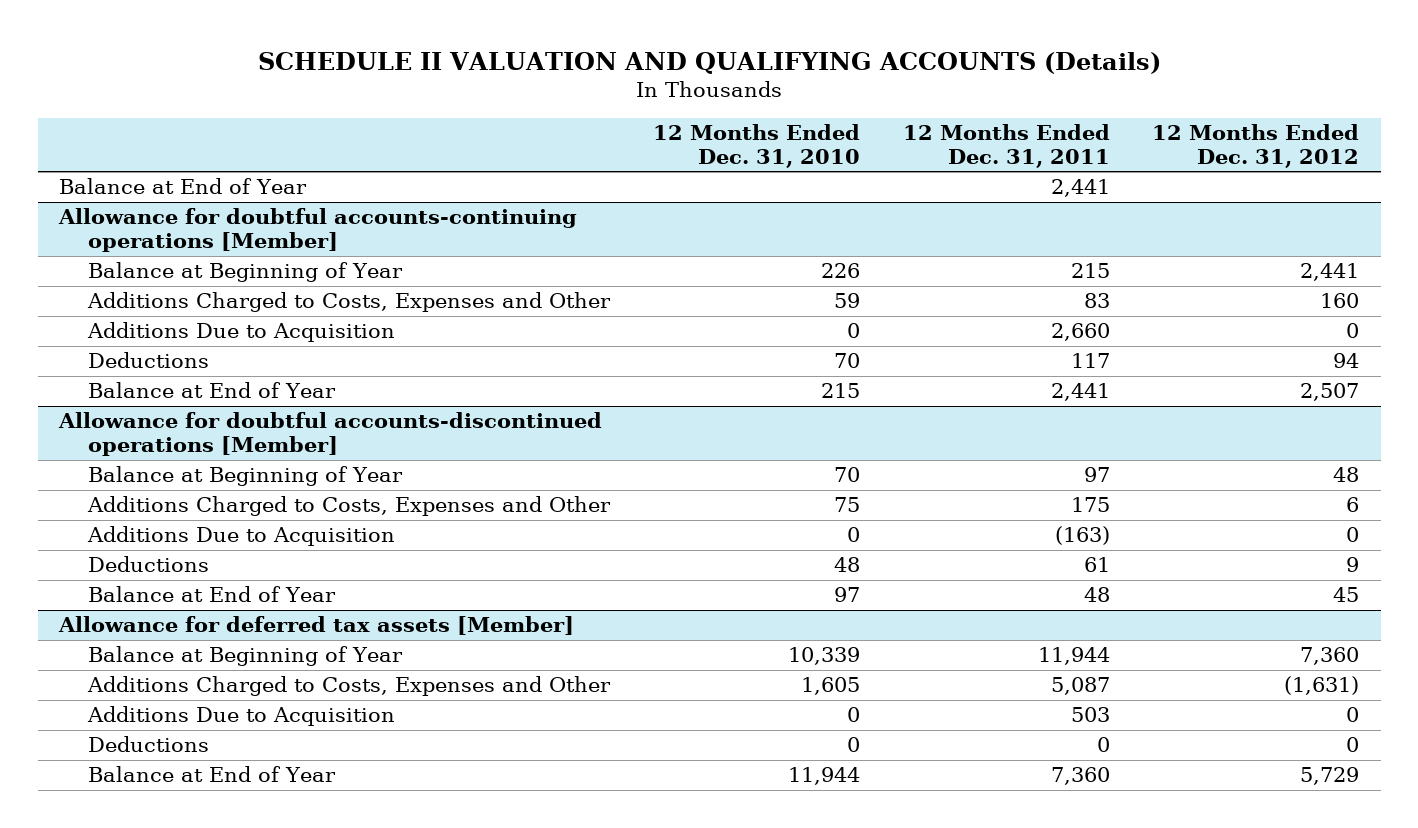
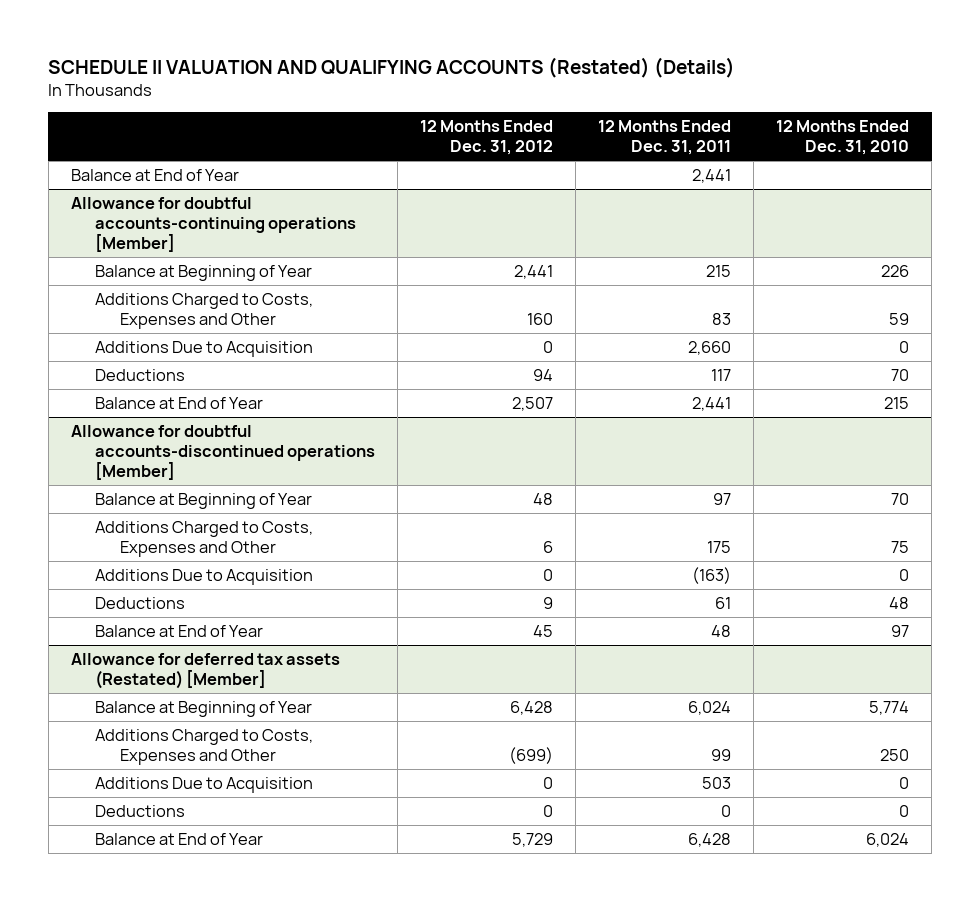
[258,51,1162,74] SCHEDULE II VALUATION AND QUALIFYING ACCOUNTS (Details) -> [48,56,736,78] SCHEDULE II VALUATION AND QUALIFYING ACCOUNTS (Restated) (Details)
[58,616,575,636] Allowance for deferred tax assets [Member] -> [70,652,340,689] Allowance for deferred tax assets (Restated) [Member]
[787,647,860,666] 10,339 -> [869,700,910,715] 5,774
[1037,647,1110,666] 11,944 -> [688,700,732,715] 6,024
[1300,647,1360,666] 7,360 -> [510,700,554,715] 6,428
[800,677,860,696] 1,605 -> [880,748,910,761] 250
[1050,677,1110,696] 5,087 -> [711,748,732,761] 99
[1284,676,1360,696] (1,631) -> [509,746,554,764] (699)
[787,767,860,786] 11,944 -> [866,832,910,847] 6,024
[1050,767,1110,786] 7,360 -> [688,832,732,847] 6,428

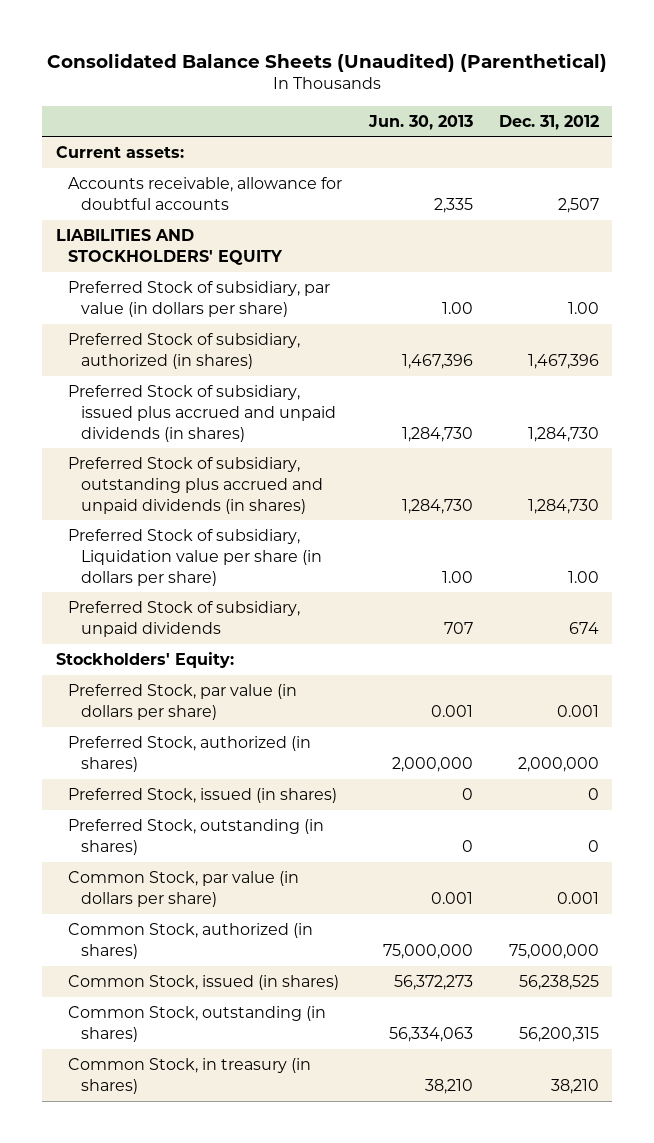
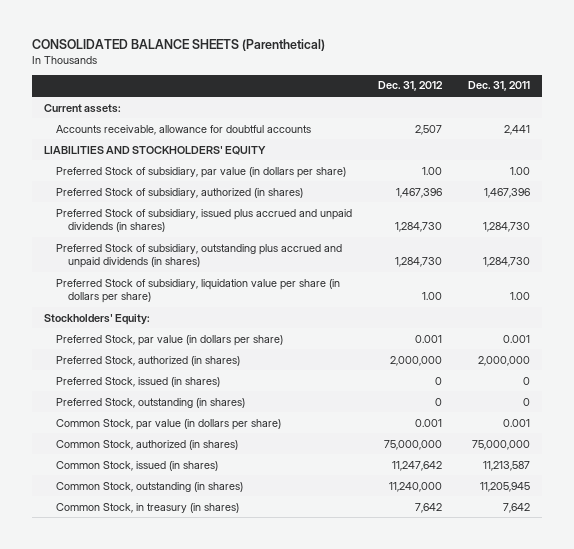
[47,52,608,72] Consolidated Balance Sheets (Unaudited) (Parenthetical) -> [31,38,325,51] CONSOLIDATED BALANCE SHEETS (Parenthetical)
[367,114,473,130] Jun. 30, 2013 -> none
none -> [467,81,530,92] Dec. 31, 2011
[68,601,301,637] Preferred Stock of subsidiary, unpaid dividends -> none
[68,529,322,586] Preferred Stock of subsidiary, Liquidation value per share (in dollars per share) -> [56,278,341,304] Preferred Stock of subsidiary, liquidation value per share (in dollars per share)
[518,975,599,991] 56,238,525 -> [392,460,443,471] 11,247,642
[518,1026,599,1042] 56,200,315 -> [389,481,443,492] 11,240,000
[550,1078,599,1094] 38,210 -> [415,502,443,513] 7,642

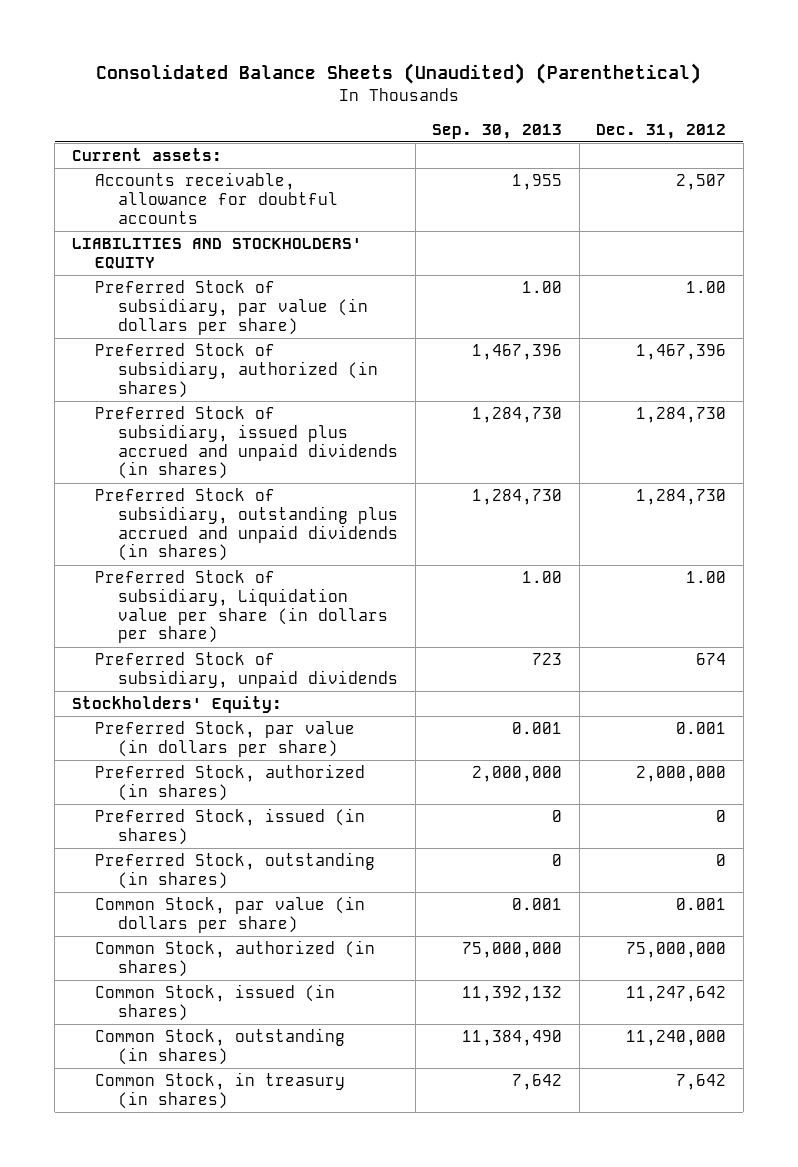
[31,38,325,51] CONSOLIDATED BALANCE SHEETS (Parenthetical) -> [95,63,701,85] Consolidated Balance Sheets (Unaudited) (Parenthetical)
[467,81,530,92] Dec. 31, 2011 -> none
none -> [432,123,563,139] Sep. 30, 2013
[56,278,341,304] Preferred Stock of subsidiary, liquidation value per share (in dollars per share) -> [95,570,389,644] Preferred Stock of subsidiary, Liquidation value per share (in dollars per share)
none -> [95,652,399,688] Preferred Stock of subsidiary, unpaid dividends

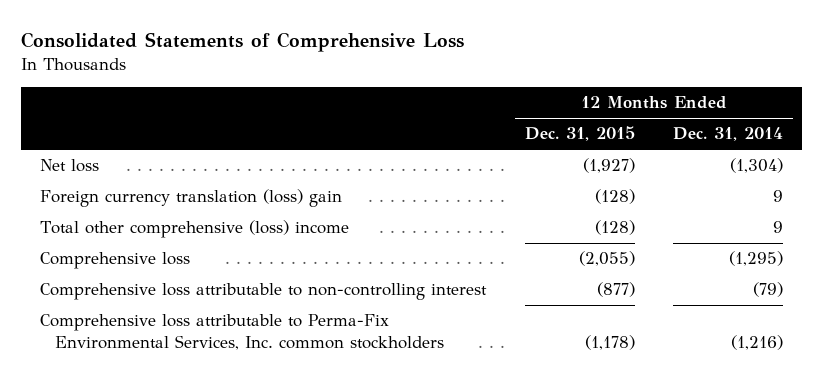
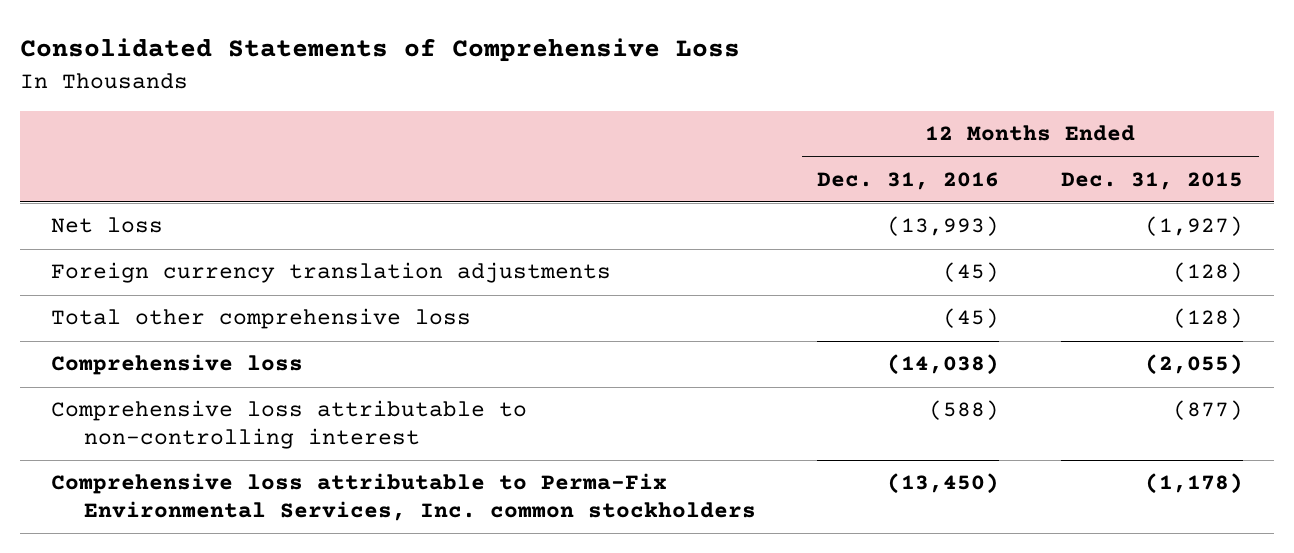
[673,127,784,142] Dec. 31, 2014 -> none
none -> [817,171,1000,190] Dec. 31, 2016
[40,189,343,208] Foreign currency translation (loss) gain -> [51,262,612,284] Foreign currency translation adjustments
[40,220,350,239] Total other comprehensive (loss) income -> [51,308,472,330] Total other comprehensive loss

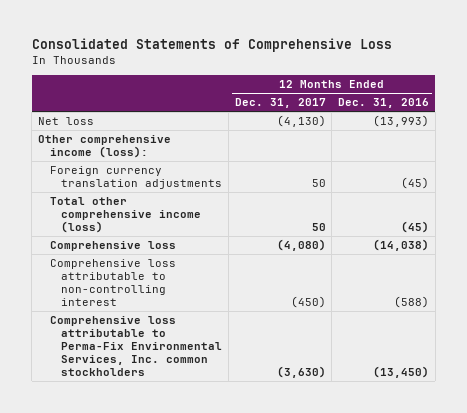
[1061,171,1244,190] Dec. 31, 2015 -> none
none -> [234,98,326,109] Dec. 31, 2017
none -> [38,135,172,158] Other comprehensive income (loss):
[51,308,472,330] Total other comprehensive loss -> [49,197,202,233] Total other comprehensive income (loss)

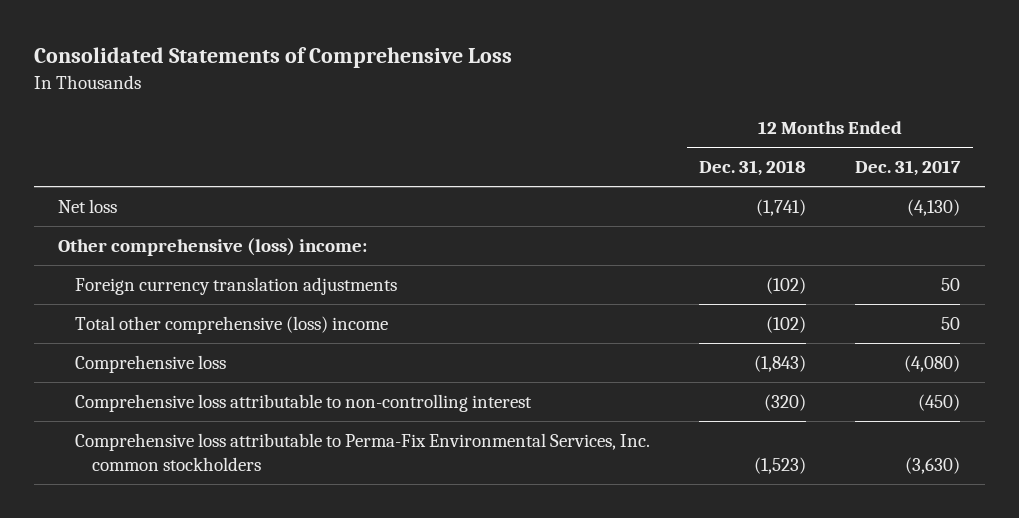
[337,98,429,109] Dec. 31, 2016 -> none
none -> [699,160,807,177] Dec. 31, 2018
[38,135,172,158] Other comprehensive income (loss): -> [58,238,368,257] Other comprehensive (loss) income:
[49,197,202,233] Total other comprehensive income (loss) -> [75,316,389,335] Total other comprehensive (loss) income

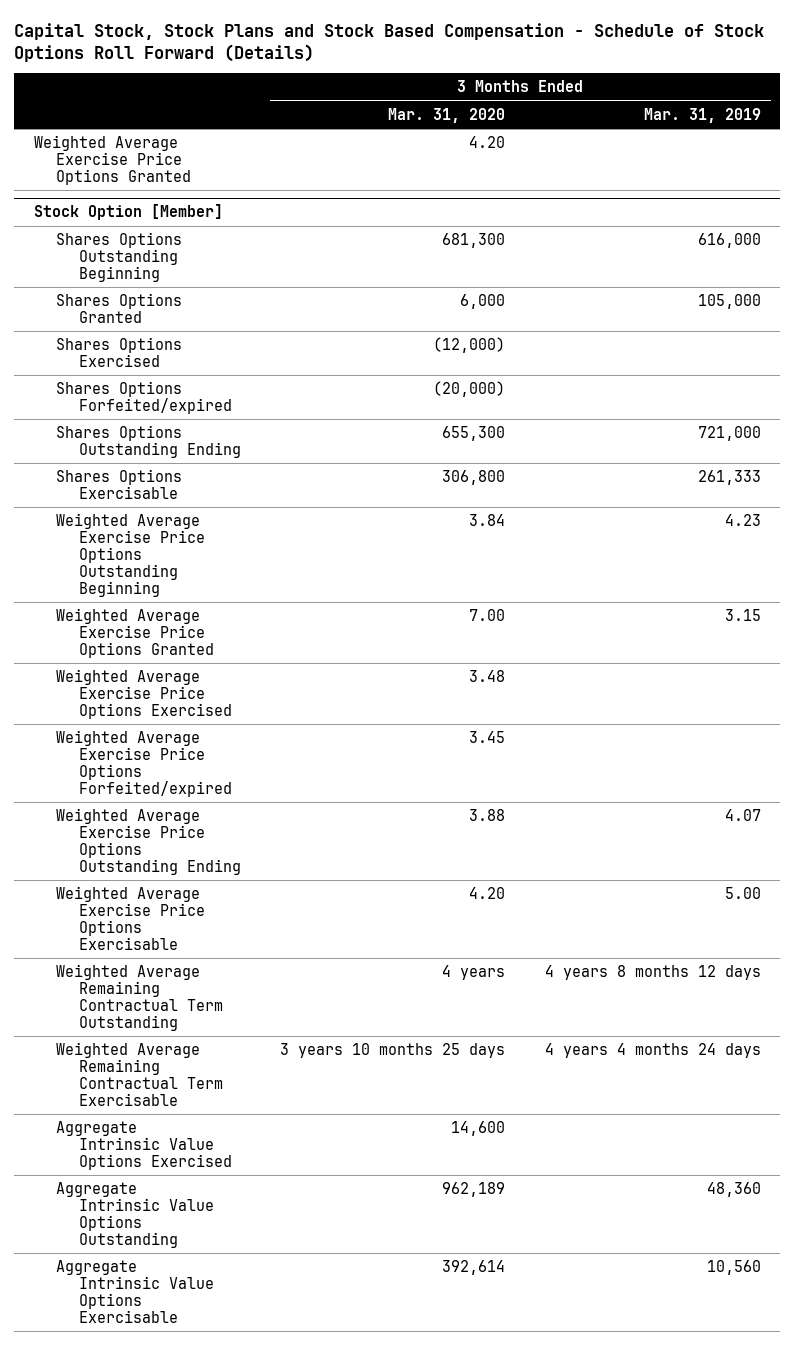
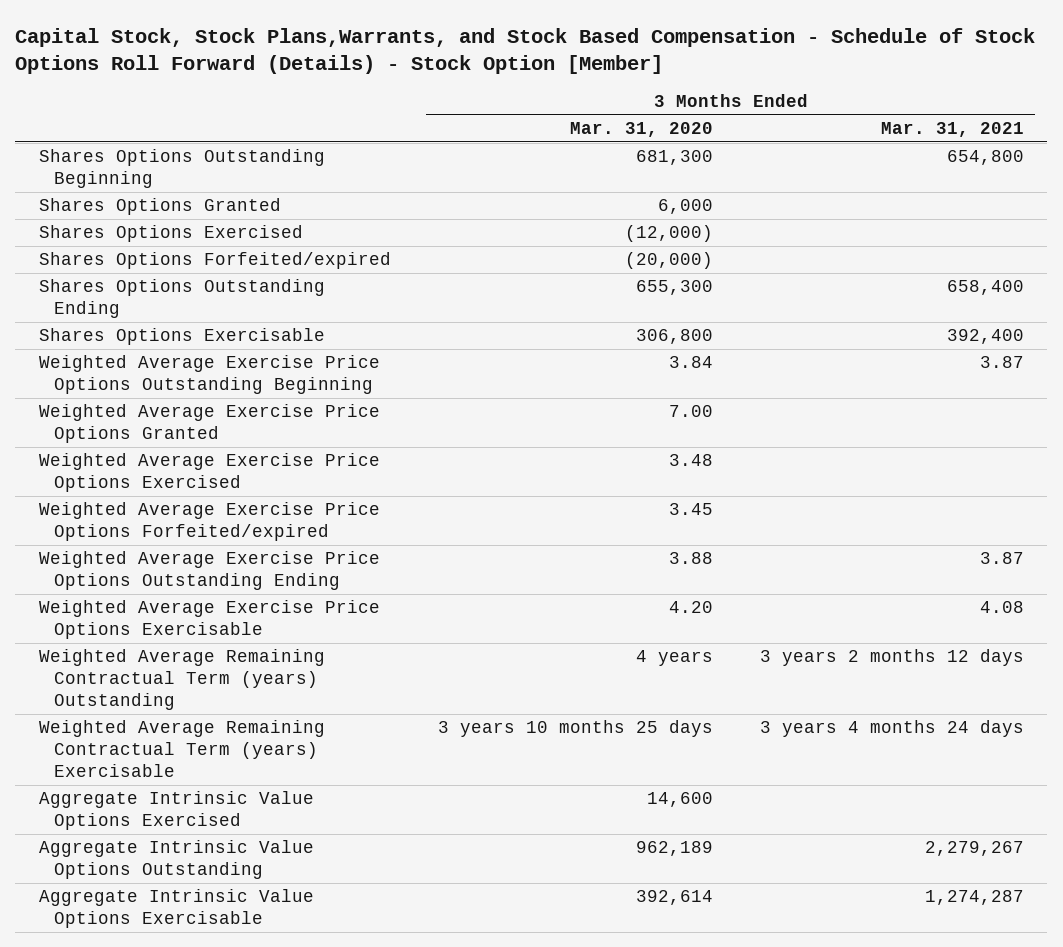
[14,22,765,62] Capital Stock, Stock Plans and Stock Based Compensation - Schedule of Stock Options Roll Forward (Details) -> [15,27,1036,75] Capital Stock, Stock Plans,Warrants, and Stock Based Compensation - Schedule of Stock Options Roll Forward (Details) - Stock Option [Member]
[643,107,761,123] Mar. 31, 2019 -> none
none -> [880,122,1024,138] Mar. 31, 2021
[34,134,192,185] Weighted Average Exercise Price Options Granted -> none
[34,204,224,221] Stock Option [Member] -> none
[56,963,223,1031] Weighted Average Remaining Contractual Term Outstanding -> [38,649,325,710] Weighted Average Remaining Contractual Term (years) Outstanding
[56,1041,223,1106] Weighted Average Remaining Contractual Term Exercisable -> [38,720,325,777] Weighted Average Remaining Contractual Term (years) Exercisable

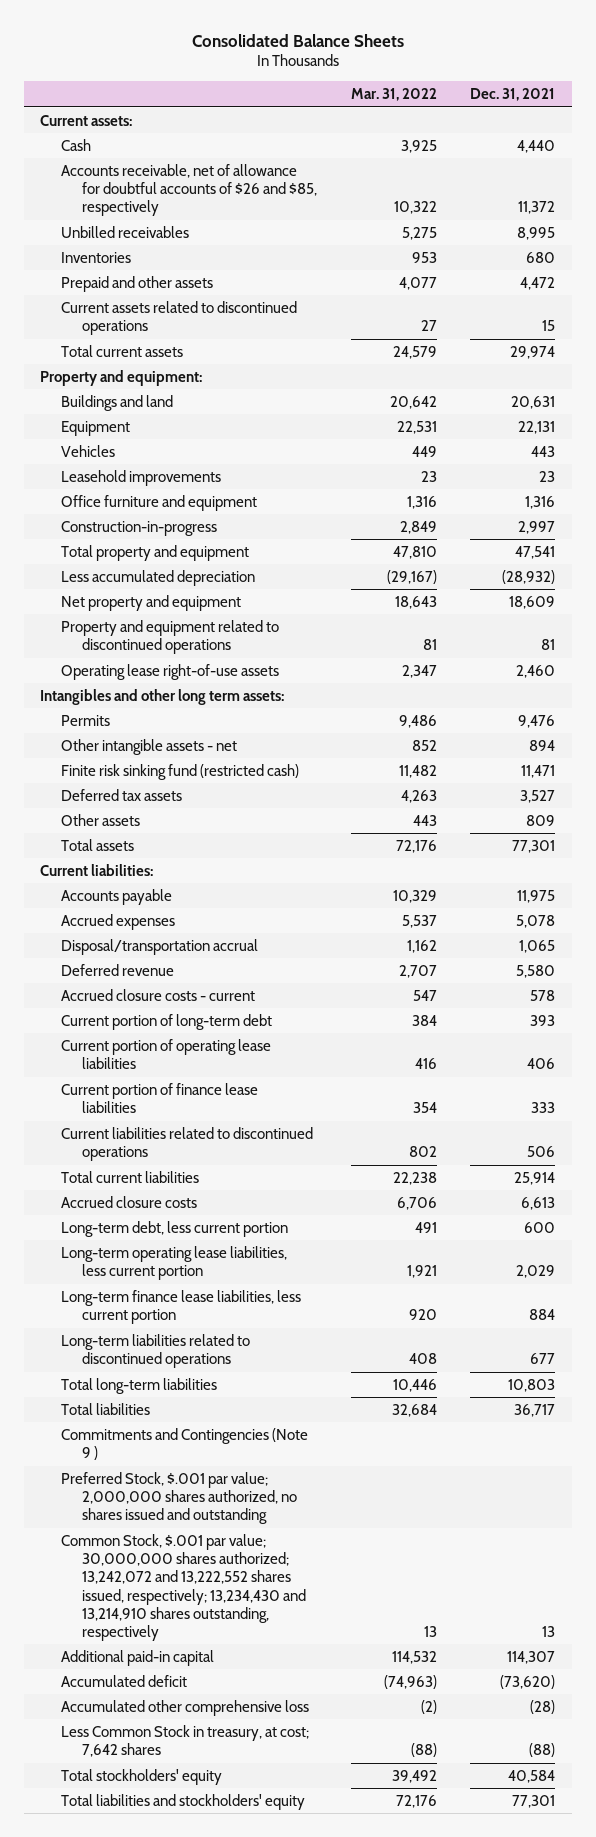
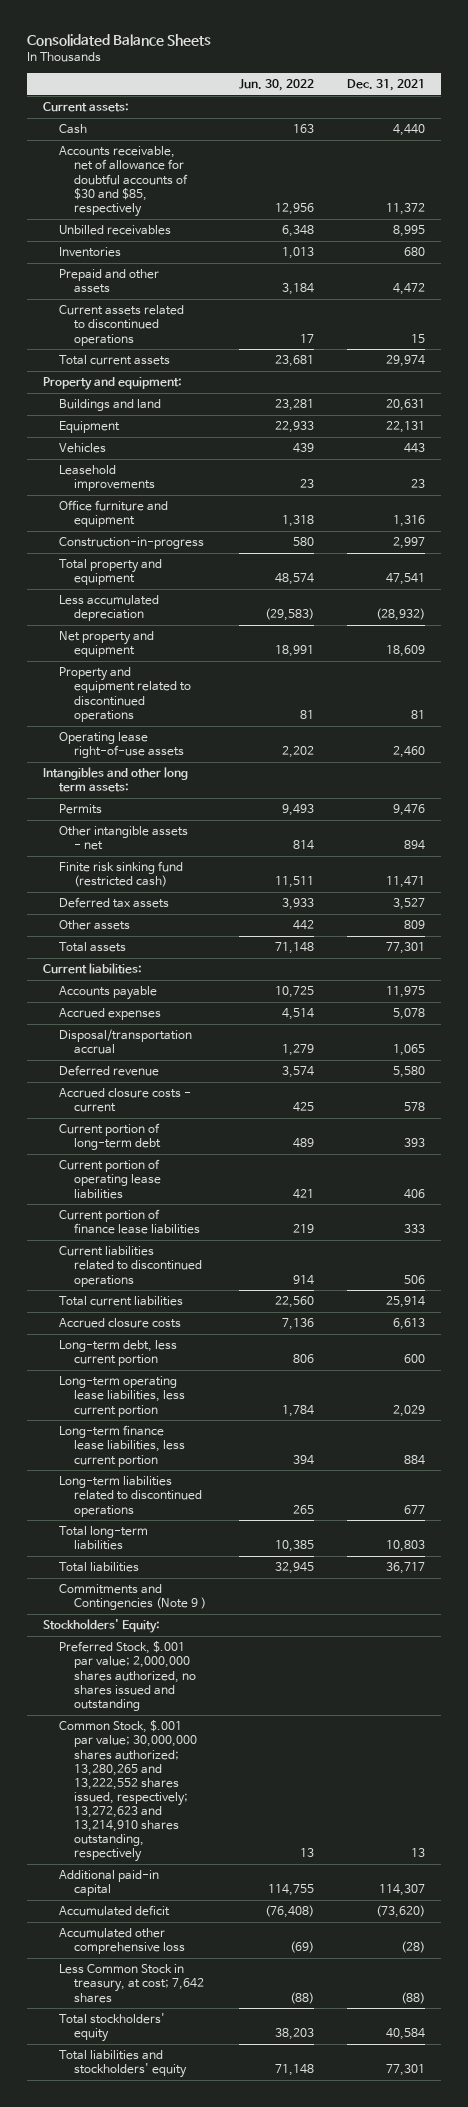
[350,88,437,102] Mar. 31, 2022 -> none
none -> [239,78,315,91] Jun. 30, 2022
[61,163,317,217] Accounts receivable, net of allowance for doubtful accounts of $26 and $85, respectively -> [58,146,189,217] Accounts receivable, net of allowance for doubtful accounts of $30 and $85, respectively
none -> [43,1619,161,1634] Stockholders' Equity:
[61,1533,306,1641] Common Stock, $.001 par value; 30,000,000 shares authorized; 13,242,072 and 13,222,552 shares issued, respectively; 13,234,430 and 13,214,910 shares outstanding, respectively -> [58,1720,198,1863] Common Stock, $.001 par value; 30,000,000 shares authorized; 13,280,265 and 13,222,552 shares issued, respectively; 13,272,623 and 13,214,910 shares outstanding, respectively

